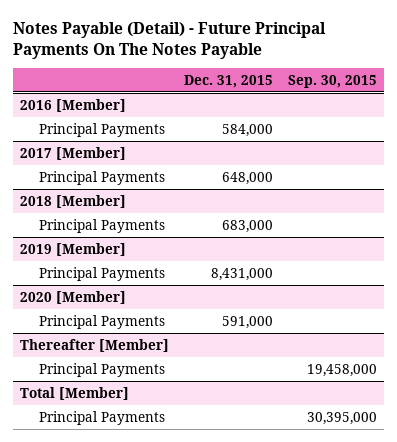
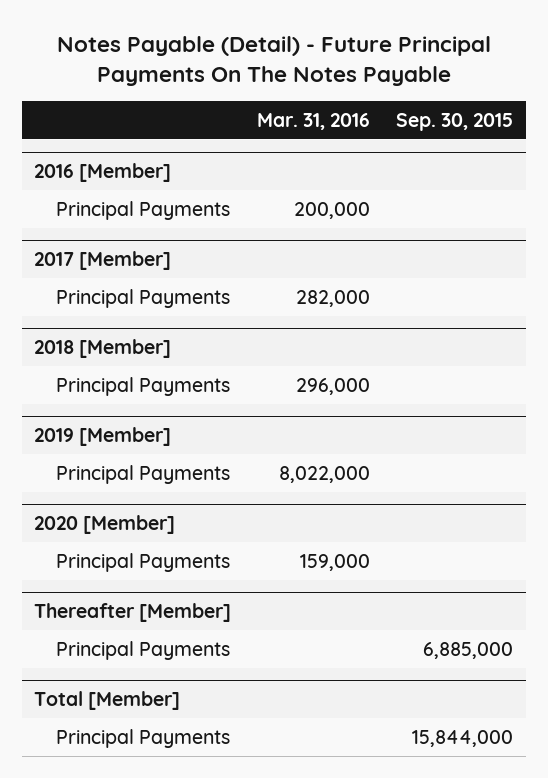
[183,74,273,88] Dec. 31, 2015 -> none
none -> [257,112,371,130] Mar. 31, 2016
[306,363,377,377] 19,458,000 -> [423,641,514,659] 6,885,000
[306,411,377,425] 30,395,000 -> [412,729,514,747] 15,844,000

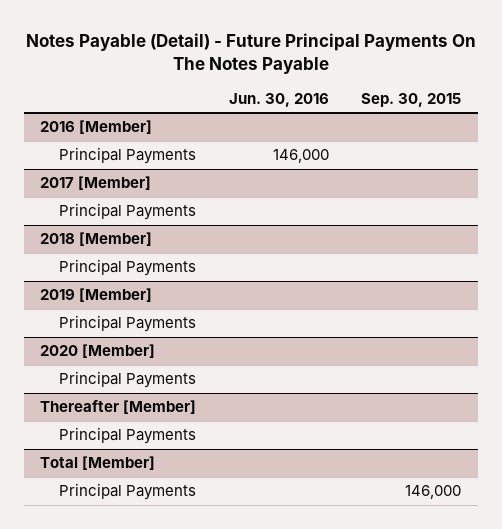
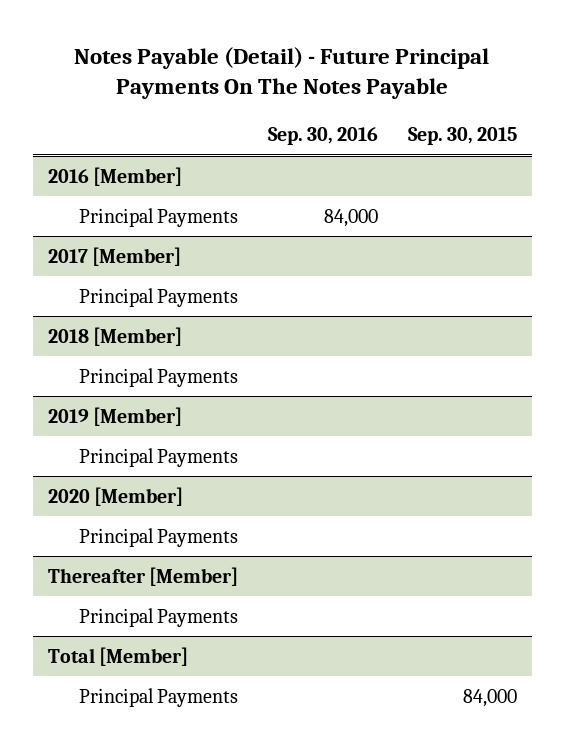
[228,92,329,107] Jun. 30, 2016 -> none
none -> [267,127,378,146] Sep. 30, 2016
[405,485,462,500] 146,000 -> [462,688,517,707] 84,000

